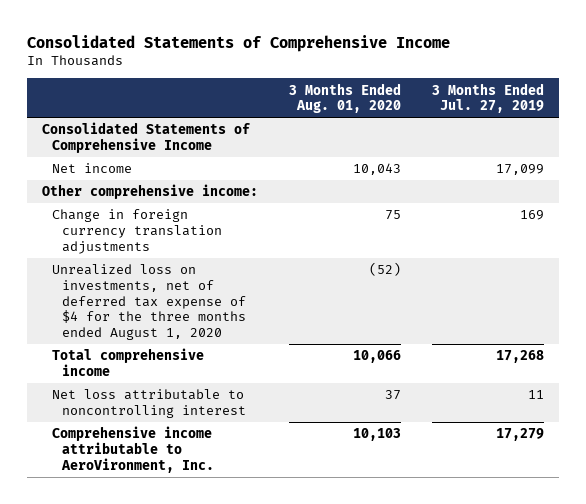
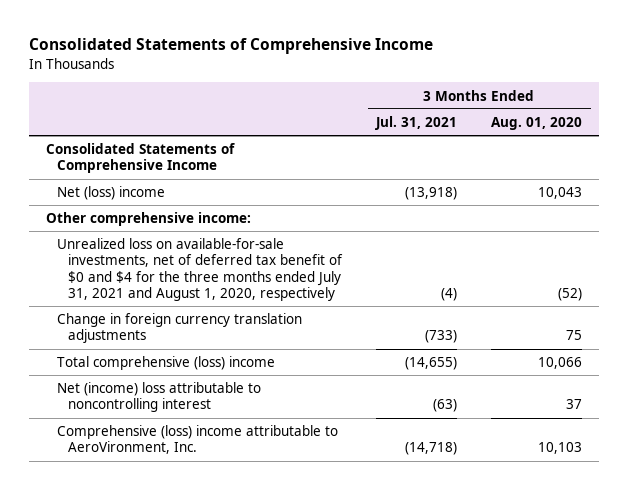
[431,82,544,114] 3 Months Ended Jul. 27, 2019 -> none
none -> [375,116,458,131] Jul. 31, 2021
[52,163,133,174] Net income -> [57,186,166,201] Net (loss) income
none -> [57,238,343,301] Unrealized loss on available-for-sale investments, net of deferred tax benefit of $0 and $4 for the three months ended July 31, 2021 and August 1, 2020, respectively
[52,264,247,341] Unrealized loss on investments, net of deferred tax expense of $4 for the three months ended August 1, 2020 -> none
[52,348,205,376] Total comprehensive income -> [57,356,276,371] Total comprehensive (loss) income
[52,389,247,418] Net loss attributable to noncontrolling interest -> [57,382,262,413] Net (income) loss attributable to noncontrolling interest
[52,426,215,473] Comprehensive income attributable to AeroVironment, Inc. -> [57,425,339,455] Comprehensive (loss) income attributable to AeroVironment, Inc.

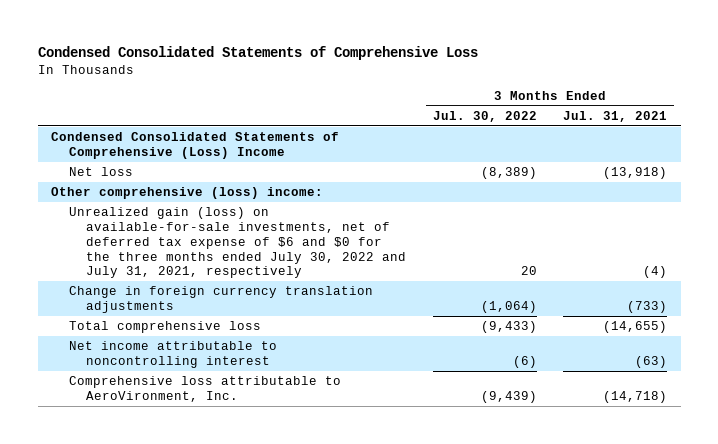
[29,38,434,55] Consolidated Statements of Comprehensive Income -> [37,45,478,60] Condensed Consolidated Statements of Comprehensive Loss
[491,117,583,131] Aug. 01, 2020 -> none
none -> [432,110,537,122] Jul. 30, 2022
[46,143,236,174] Consolidated Statements of Comprehensive Income -> [51,132,340,159] Condensed Consolidated Statements of Comprehensive (Loss) Income
[57,186,166,201] Net (loss) income -> [68,167,133,177] Net loss
[46,212,252,227] Other comprehensive income: -> [51,187,324,200] Other comprehensive (loss) income:
[57,238,343,301] Unrealized loss on available-for-sale investments, net of deferred tax benefit of $0 and $4 for the three months ended July 31, 2021 and August 1, 2020, respectively -> [68,207,406,279] Unrealized gain (loss) on available-for-sale investments, net of deferred tax expense of $6 and $0 for the three months ended July 30, 2022 and July 31, 2021, respectively
[57,356,276,371] Total comprehensive (loss) income -> [68,321,261,334] Total comprehensive loss
[57,382,262,413] Net (income) loss attributable to noncontrolling interest -> [68,341,277,368] Net income attributable to noncontrolling interest
[57,425,339,455] Comprehensive (loss) income attributable to AeroVironment, Inc. -> [68,376,341,402] Comprehensive loss attributable to AeroVironment, Inc.

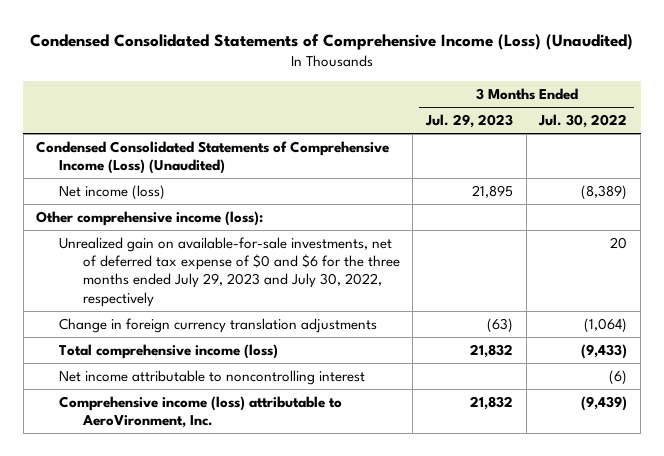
[37,45,478,60] Condensed Consolidated Statements of Comprehensive Loss -> [29,34,633,51] Condensed Consolidated Statements of Comprehensive Income (Loss) (Unaudited)
[563,110,668,122] Jul. 31, 2021 -> none
none -> [424,114,513,129] Jul. 29, 2023
[51,132,340,159] Condensed Consolidated Statements of Comprehensive (Loss) Income -> [36,140,390,175] Condensed Consolidated Statements of Comprehensive Income (Loss) (Unaudited)
[68,167,133,177] Net loss -> [59,184,166,200] Net income (loss)
[51,187,324,200] Other comprehensive (loss) income: -> [36,210,264,226] Other comprehensive income (loss):
[68,207,406,279] Unrealized gain (loss) on available-for-sale investments, net of deferred tax expense of $6 and $0 for the three months ended July 30, 2022 and July 31, 2021, respectively -> [59,236,400,307] Unrealized gain on available-for-sale investments, net of deferred tax expense of $0 and $6 for the three months ended July 29, 2023 and July 30, 2022, respectively
[68,321,261,334] Total comprehensive loss -> [59,343,279,359] Total comprehensive income (loss)
[68,376,341,402] Comprehensive loss attributable to AeroVironment, Inc. -> [59,395,343,429] Comprehensive income (loss) attributable to AeroVironment, Inc.

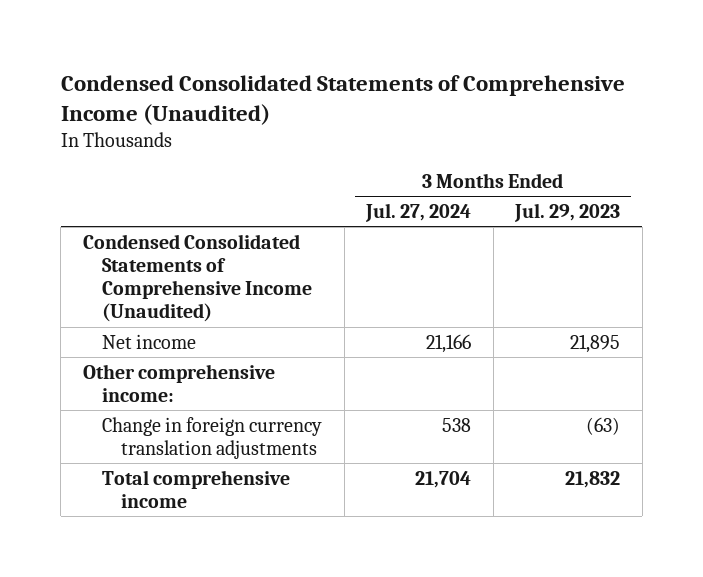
[29,34,633,51] Condensed Consolidated Statements of Comprehensive Income (Loss) (Unaudited) -> [60,74,625,125] Condensed Consolidated Statements of Comprehensive Income (Unaudited)
[538,114,628,129] Jul. 30, 2022 -> none
none -> [365,202,472,222] Jul. 27, 2024
[59,236,400,307] Unrealized gain on available-for-sale investments, net of deferred tax expense of $0 and $6 for the three months ended July 29, 2023 and July 30, 2022, respectively -> none
[36,140,390,175] Condensed Consolidated Statements of Comprehensive Income (Loss) (Unaudited) -> [82,233,312,323] Condensed Consolidated Statements of Comprehensive Income (Unaudited)
[59,184,166,200] Net income (loss) -> [101,333,196,349] Net income
[36,210,264,226] Other comprehensive income (loss): -> [82,363,275,402] Other comprehensive income:
[59,369,366,385] Net income attributable to noncontrolling interest -> none
[59,395,343,429] Comprehensive income (loss) attributable to AeroVironment, Inc. -> none
[59,343,279,359] Total comprehensive income (loss) -> [101,469,290,508] Total comprehensive income

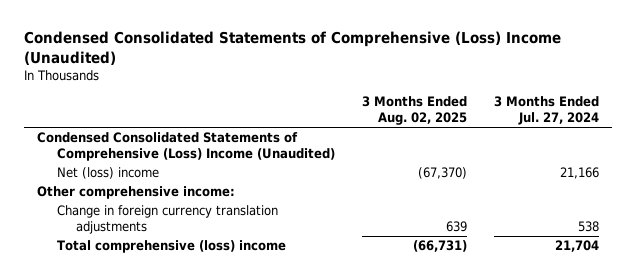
[60,74,625,125] Condensed Consolidated Statements of Comprehensive Income (Unaudited) -> [23,31,561,65] Condensed Consolidated Statements of Comprehensive (Loss) Income (Unaudited)
[514,202,621,222] Jul. 29, 2023 -> none
none -> [361,96,467,126] 3 Months Ended Aug. 02, 2025
[82,233,312,323] Condensed Consolidated Statements of Comprehensive Income (Unaudited) -> [37,132,335,161] Condensed Consolidated Statements of Comprehensive (Loss) Income (Unaudited)
[101,333,196,349] Net income -> [56,167,159,180] Net (loss) income
[101,469,290,508] Total comprehensive income -> [56,240,286,254] Total comprehensive (loss) income

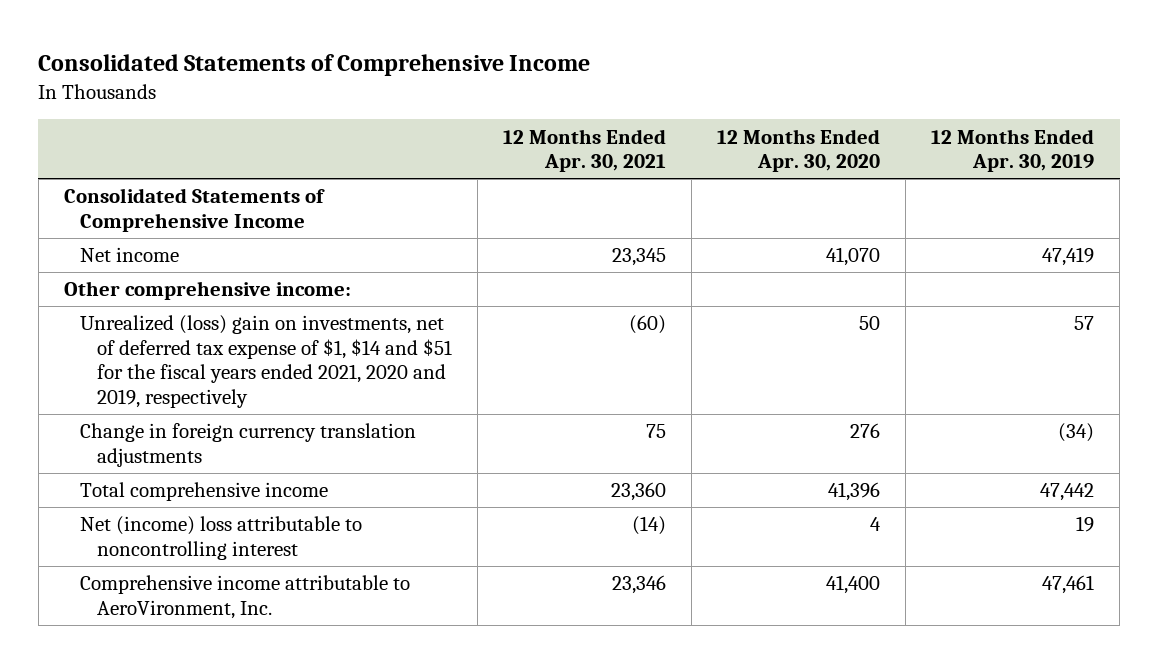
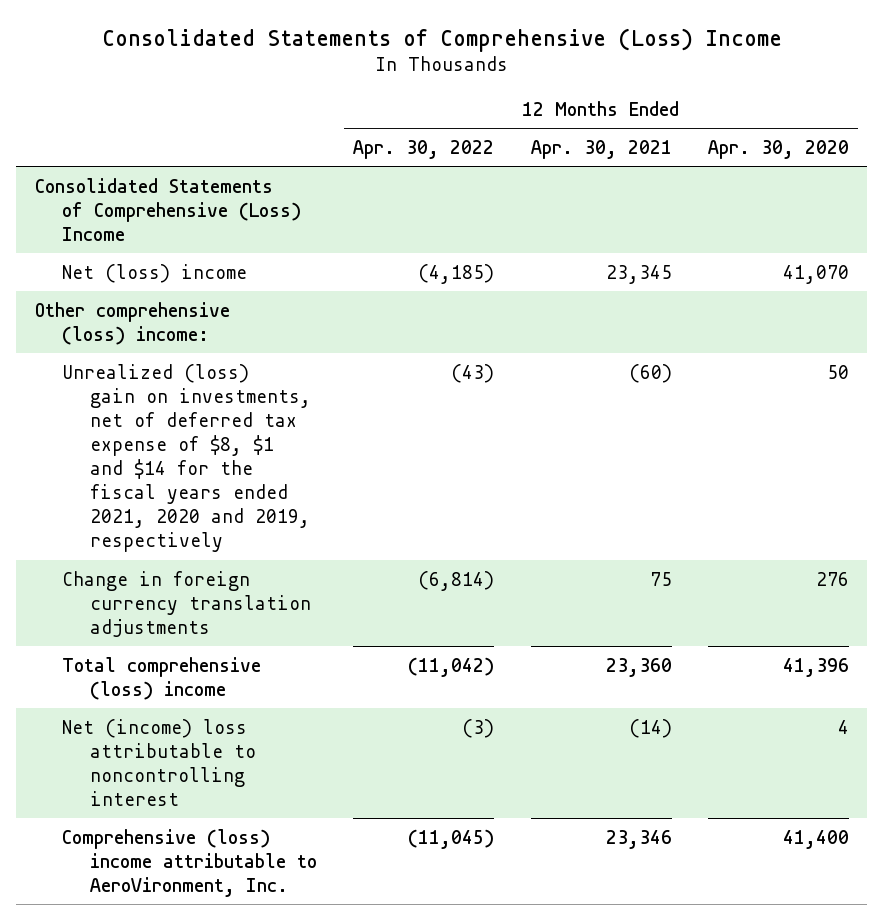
[38,53,591,76] Consolidated Statements of Comprehensive Income -> [101,27,782,52] Consolidated Statements of Comprehensive (Loss) Income
[931,128,1095,173] 12 Months Ended Apr. 30, 2019 -> none
none -> [353,139,495,159] Apr. 30, 2022
[63,188,325,232] Consolidated Statements of Comprehensive Income -> [34,177,302,241] Consolidated Statements of Comprehensive (Loss) Income
[80,247,180,263] Net income -> [62,263,248,283] Net (loss) income
[63,281,351,301] Other comprehensive income: -> [34,301,230,345] Other comprehensive (loss) income:
[80,315,453,408] Unrealized (loss) gain on investments, net of deferred tax expense of $1, $14 and $51 for the fiscal years ended 2021, 2020 and 2019, respectively -> [62,363,311,553] Unrealized (loss) gain on investments, net of deferred tax expense of $8, $1 and $14 for the fiscal years ended 2021, 2020 and 2019, respectively
[80,482,329,502] Total comprehensive income -> [62,656,262,700] Total comprehensive (loss) income
[80,575,411,619] Comprehensive income attributable to AeroVironment, Inc. -> [62,828,317,897] Comprehensive (loss) income attributable to AeroVironment, Inc.

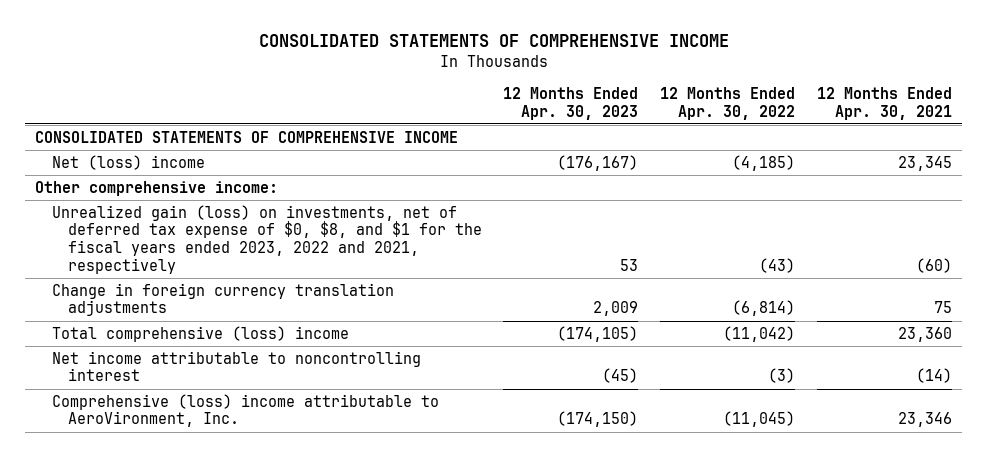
[101,27,782,52] Consolidated Statements of Comprehensive (Loss) Income -> [258,34,729,48] CONSOLIDATED STATEMENTS OF COMPREHENSIVE INCOME
[708,139,850,159] Apr. 30, 2020 -> none
none -> [503,86,639,120] 12 Months Ended Apr. 30, 2023
[34,177,302,241] Consolidated Statements of Comprehensive (Loss) Income -> [35,130,459,143] CONSOLIDATED STATEMENTS OF COMPREHENSIVE INCOME
[34,301,230,345] Other comprehensive (loss) income: -> [35,180,279,196] Other comprehensive income:
[62,363,311,553] Unrealized (loss) gain on investments, net of deferred tax expense of $8, $1 and $14 for the fiscal years ended 2021, 2020 and 2019, respectively -> [51,204,482,274] Unrealized gain (loss) on investments, net of deferred tax expense of $0, $8, and $1 for the fiscal years ended 2023, 2022 and 2021, respectively
[62,718,256,806] Net (income) loss attributable to noncontrolling interest -> [51,350,421,382] Net income attributable to noncontrolling interest

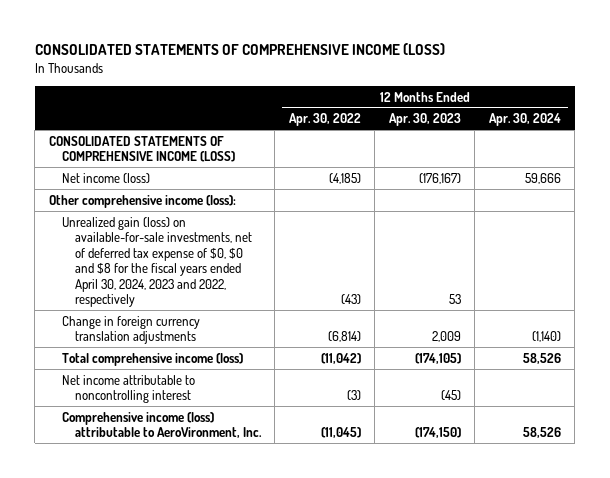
[258,34,729,48] CONSOLIDATED STATEMENTS OF COMPREHENSIVE INCOME -> [34,43,445,56] CONSOLIDATED STATEMENTS OF COMPREHENSIVE INCOME (LOSS)
[816,86,952,120] 12 Months Ended Apr. 30, 2021 -> none
none -> [488,113,561,127] Apr. 30, 2024
[35,130,459,143] CONSOLIDATED STATEMENTS OF COMPREHENSIVE INCOME -> [48,135,235,163] CONSOLIDATED STATEMENTS OF COMPREHENSIVE INCOME (LOSS)
[51,154,205,170] Net (loss) income -> [61,172,150,183] Net income (loss)
[35,180,279,196] Other comprehensive income: -> [48,194,236,208] Other comprehensive income (loss):
[51,204,482,274] Unrealized gain (loss) on investments, net of deferred tax expense of $0, $8, and $1 for the fiscal years ended 2023, 2022 and 2021, respectively -> [61,216,252,308] Unrealized gain (loss) on available-for-sale investments, net of deferred tax expense of $0, $0 and $8 for the fiscal years ended April 30, 2024, 2023 and 2022, respectively
[51,325,349,342] Total comprehensive (loss) income -> [61,352,243,366] Total comprehensive income (loss)
[51,393,439,428] Comprehensive (loss) income attributable to AeroVironment, Inc. -> [61,411,262,439] Comprehensive income (loss) attributable to AeroVironment, Inc.

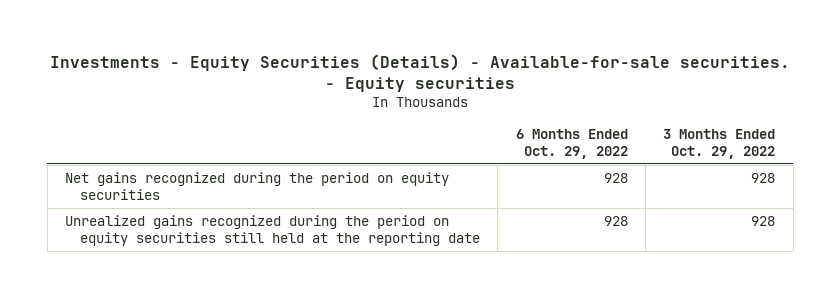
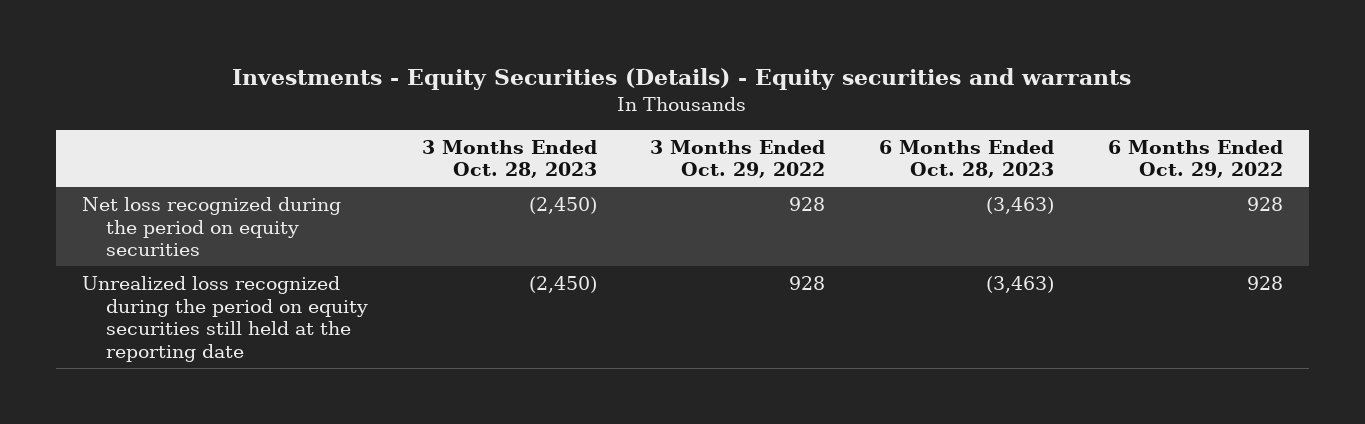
[50,54,791,93] Investments - Equity Securities (Details) - Available-for-sale securities. - Equity securities -> [232,67,1132,90] Investments - Equity Securities (Details) - Equity securities and warrants
none -> [421,139,597,179] 3 Months Ended Oct. 28, 2023
none -> [879,139,1055,179] 6 Months Ended Oct. 28, 2023
[65,171,450,200] Net gains recognized during the period on equity securities -> [82,196,342,257] Net loss recognized during the period on equity securities
[65,214,480,246] Unrealized gains recognized during the period on equity securities still held at the reporting date -> [82,275,369,362] Unrealized loss recognized during the period on equity securities still held at the reporting date

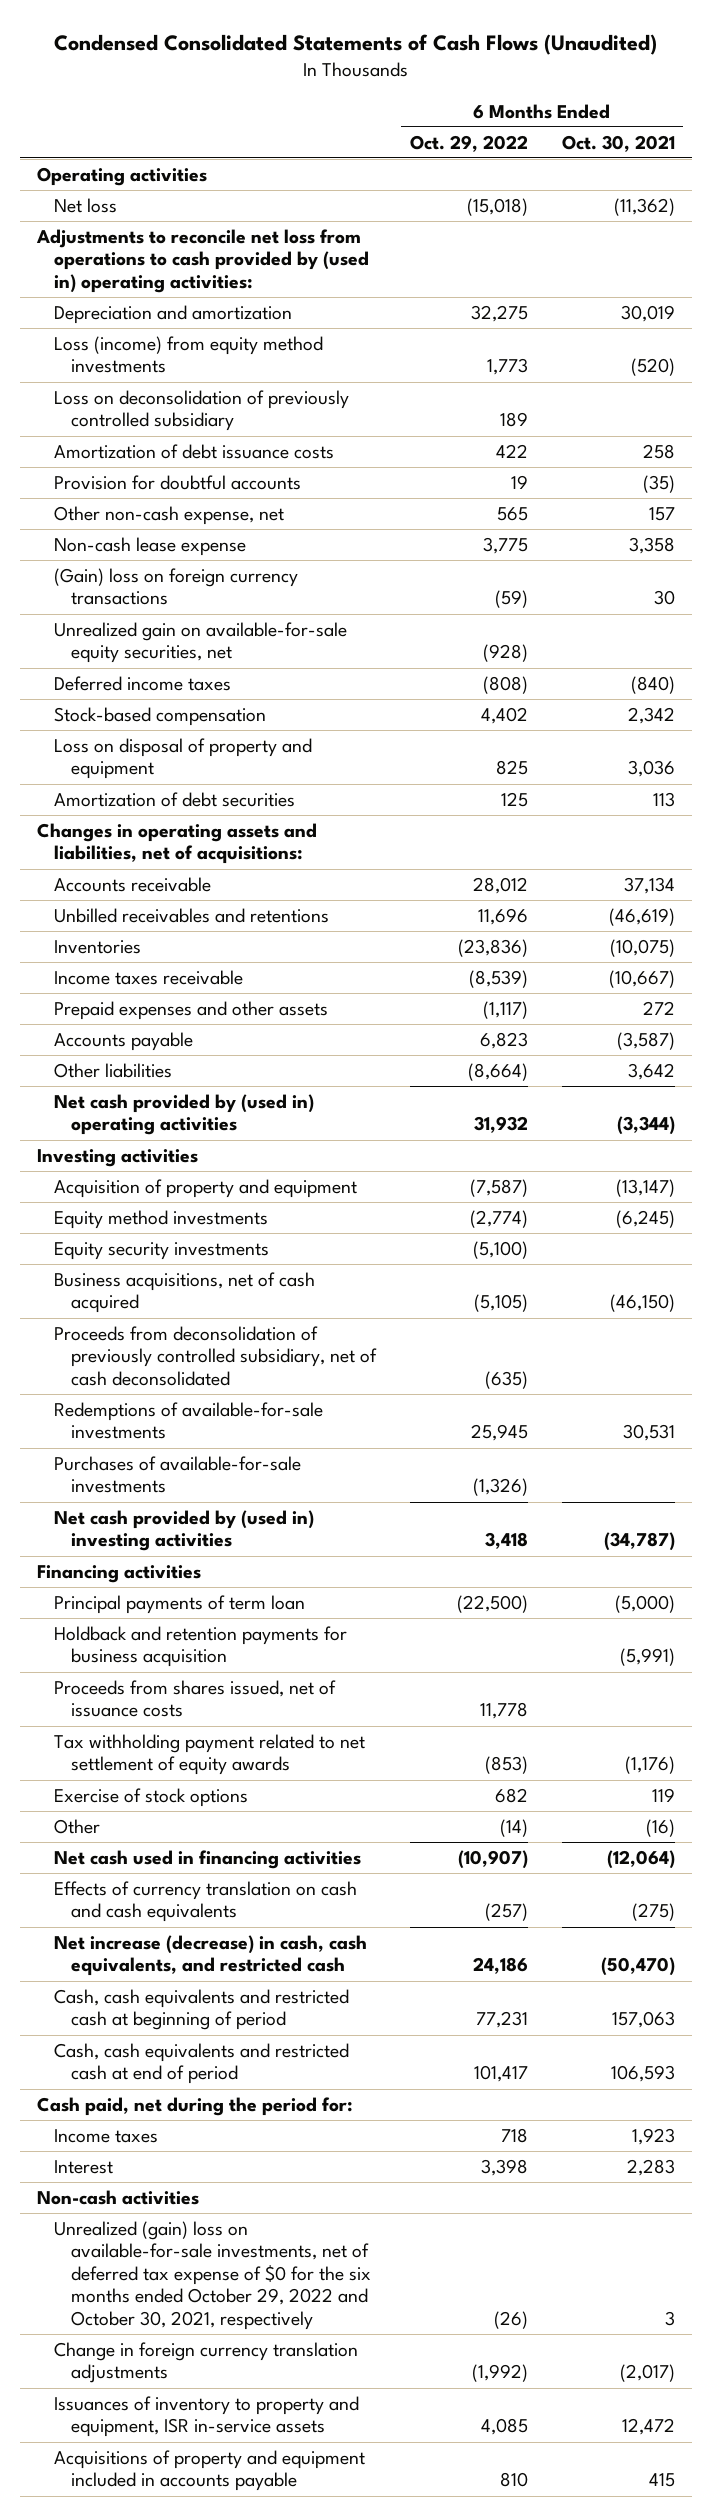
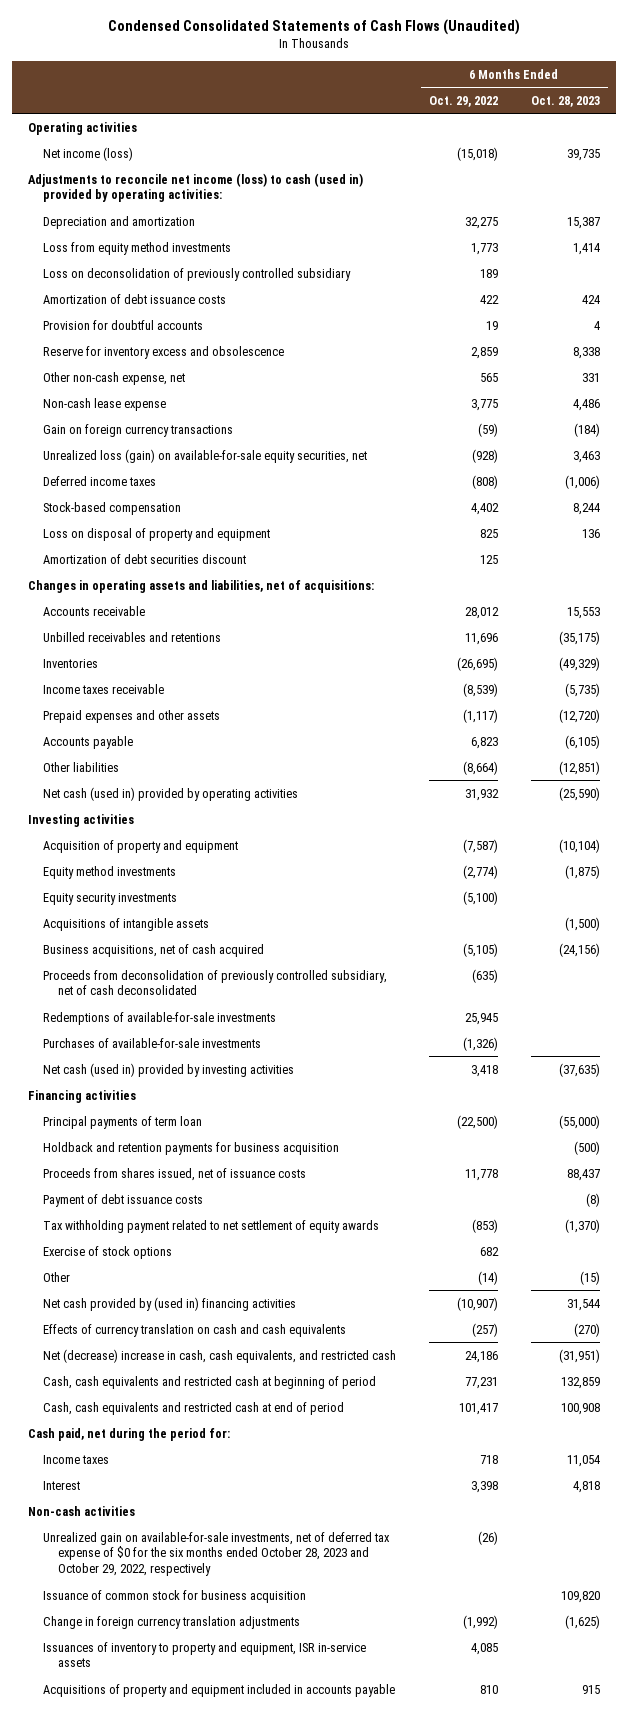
[561,134,675,152] Oct. 30, 2021 -> none
none -> [530,95,600,107] Oct. 28, 2023
[54,197,118,213] Net loss -> [43,146,134,161] Net income (loss)
[36,228,370,293] Adjustments to reconcile net loss from operations to cash provided by (used in) operating activities: -> [28,172,364,203] Adjustments to reconcile net income (loss) to cash (used in) provided by operating activities:
[54,335,324,374] Loss (income) from equity method investments -> [43,241,232,255] Loss from equity method investments
none -> [43,345,285,359] Reserve for inventory excess and obsolescence
[54,567,299,606] (Gain) loss on foreign currency transactions -> [43,423,234,437] Gain on foreign currency transactions
[54,621,348,664] Unrealized gain on available-for-sale equity securities, net -> [43,448,368,463] Unrealized loss (gain) on available-for-sale equity securities, net
[54,791,296,807] Amortization of debt securities -> [43,553,247,564] Amortization of debt securities discount
[457,938,528,957] (23,836) -> [457,656,499,671] (26,695)
[54,1093,315,1136] Net cash provided by (used in) operating activities -> [43,786,299,801] Net cash (used in) provided by operating activities
none -> [43,917,210,931] Acquisitions of intangible assets
[54,1509,315,1552] Net cash provided by (used in) investing activities -> [43,1062,295,1077] Net cash (used in) provided by investing activities
none -> [43,1193,204,1207] Payment of debt issuance costs
[54,1849,362,1869] Net cash used in financing activities -> [43,1296,297,1311] Net cash provided by (used in) financing activities
[54,1934,368,1977] Net increase (decrease) in cash, cash equivalents, and restricted cash -> [43,1348,397,1363] Net (decrease) increase in cash, cash equivalents, and restricted cash
[54,2220,372,2330] Unrealized (gain) loss on available-for-sale investments, net of deferred tax expense of $0 for the six months ended October 29, 2022 and October 30, 2021, respectively -> [43,1531,391,1577] Unrealized gain on available-for-sale investments, net of deferred tax expense of $0 for the six months ended October 28, 2023 and October 29, 2022, respectively
none -> [43,1589,307,1603] Issuance of common stock for business acquisition

